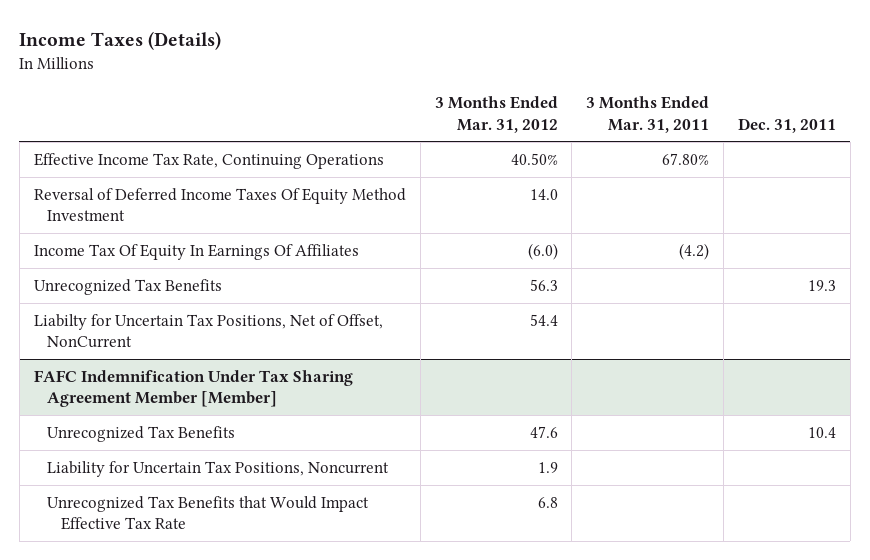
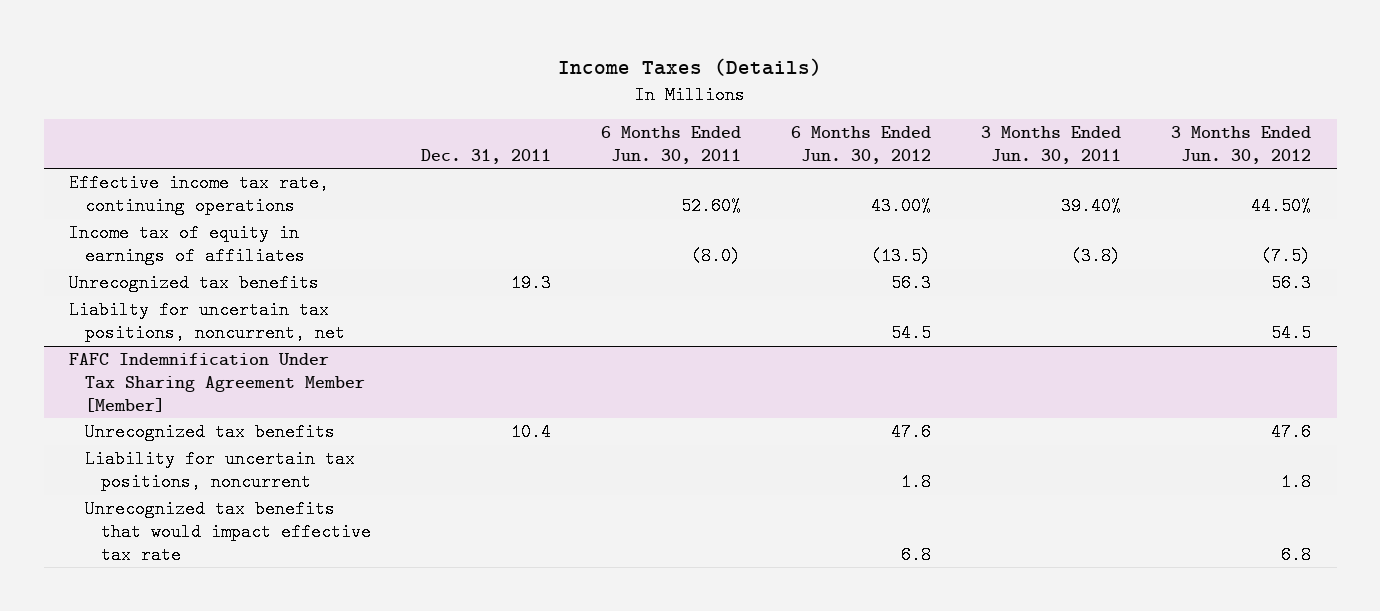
[434,96,558,133] 3 Months Ended Mar. 31, 2012 -> none
[586,96,710,133] 3 Months Ended Mar. 31, 2011 -> none
none -> [601,126,742,164] 6 Months Ended Jun. 30, 2011
none -> [791,126,932,164] 6 Months Ended Jun. 30, 2012
none -> [981,126,1122,164] 3 Months Ended Jun. 30, 2011
none -> [1171,126,1312,164] 3 Months Ended Jun. 30, 2012
[33,187,406,222] Reversal of Deferred Income Taxes Of Equity Method Investment -> none
[33,152,384,169] Effective Income Tax Rate, Continuing Operations -> [68,174,329,215] Effective income tax rate, continuing operations
[33,243,359,260] Income Tax Of Equity In Earnings Of Affiliates -> [68,224,305,265] Income tax of equity in earnings of affiliates
[33,278,222,295] Unrecognized Tax Benefits -> [68,274,319,293] Unrecognized tax benefits
[33,313,383,349] Liabilty for Uncertain Tax Positions, Net of Offset, NonCurrent -> [68,301,345,342] Liabilty for uncertain tax positions, noncurrent, net
[47,425,236,442] Unrecognized Tax Benefits -> [84,423,335,442] Unrecognized tax benefits
[47,460,390,477] Liability for Uncertain Tax Positions, Noncurrent -> [84,450,355,491] Liability for uncertain tax positions, noncurrent
[47,495,370,531] Unrecognized Tax Benefits that Would Impact Effective Tax Rate -> [84,500,371,564] Unrecognized tax benefits that would impact effective tax rate

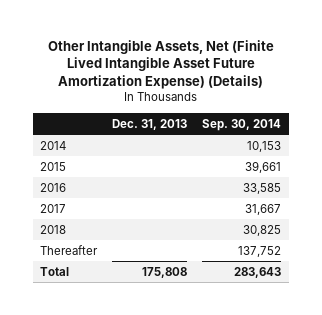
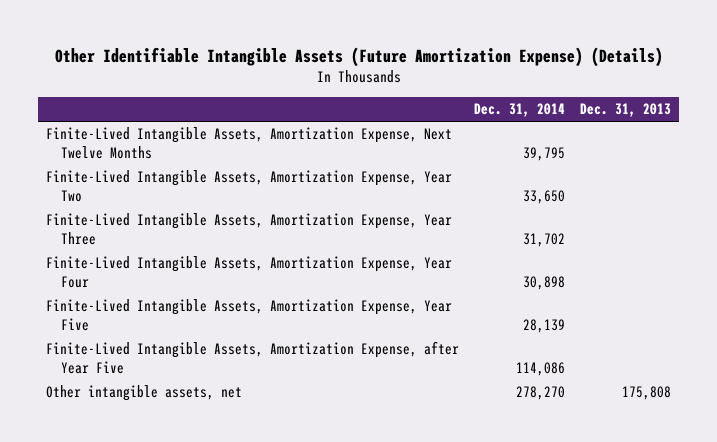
[47,39,274,89] Other Intangible Assets, Net (Finite Lived Intangible Asset Future Amortization Expense) (Details) -> [54,46,663,67] Other Identifiable Intangible Assets (Future Amortization Expense) (Details)
[202,118,282,131] Sep. 30, 2014 -> none
none -> [474,103,566,118] Dec. 31, 2014
[40,140,67,150] 2014 -> [45,127,452,160] Finite-Lived Intangible Assets, Amortization Expense, Next Twelve Months
[40,161,67,171] 2015 -> [45,170,452,203] Finite-Lived Intangible Assets, Amortization Expense, Year Two
[40,182,67,192] 2016 -> [45,213,452,246] Finite-Lived Intangible Assets, Amortization Expense, Year Three
[40,203,67,213] 2017 -> [45,256,452,289] Finite-Lived Intangible Assets, Amortization Expense, Year Four
[40,224,67,234] 2018 -> [45,299,452,332] Finite-Lived Intangible Assets, Amortization Expense, Year Five
[40,244,99,255] Thereafter -> [45,341,459,375] Finite-Lived Intangible Assets, Amortization Expense, after Year Five
[40,266,70,276] Total -> [45,385,242,402] Other intangible assets, net

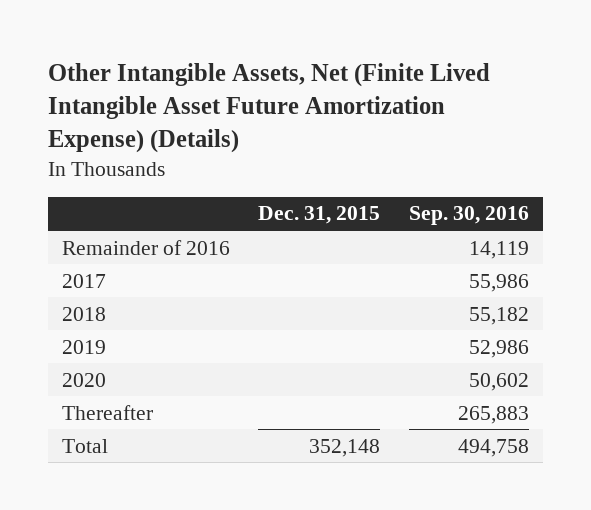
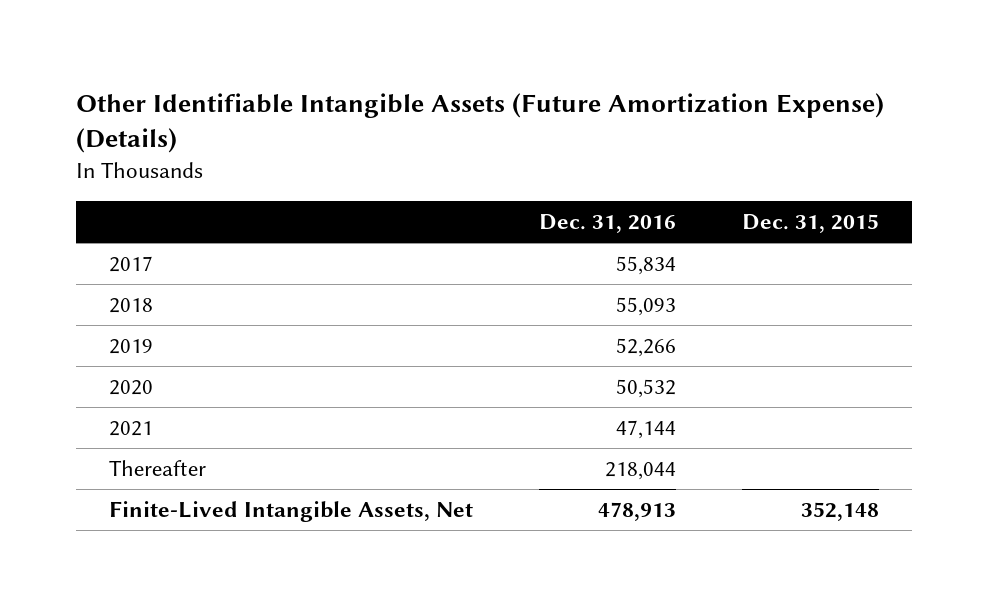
[47,62,490,153] Other Intangible Assets, Net (Finite Lived Intangible Asset Future Amortization Expense) (Details) -> [75,92,884,154] Other Identifiable Intangible Assets (Future Amortization Expense) (Details)
[409,206,530,226] Sep. 30, 2016 -> none
none -> [539,214,677,234] Dec. 31, 2016
[61,239,230,255] Remainder of 2016 -> none
none -> [108,421,153,437] 2021
[61,438,108,453] Total -> [108,501,473,523] Finite-Lived Intangible Assets, Net

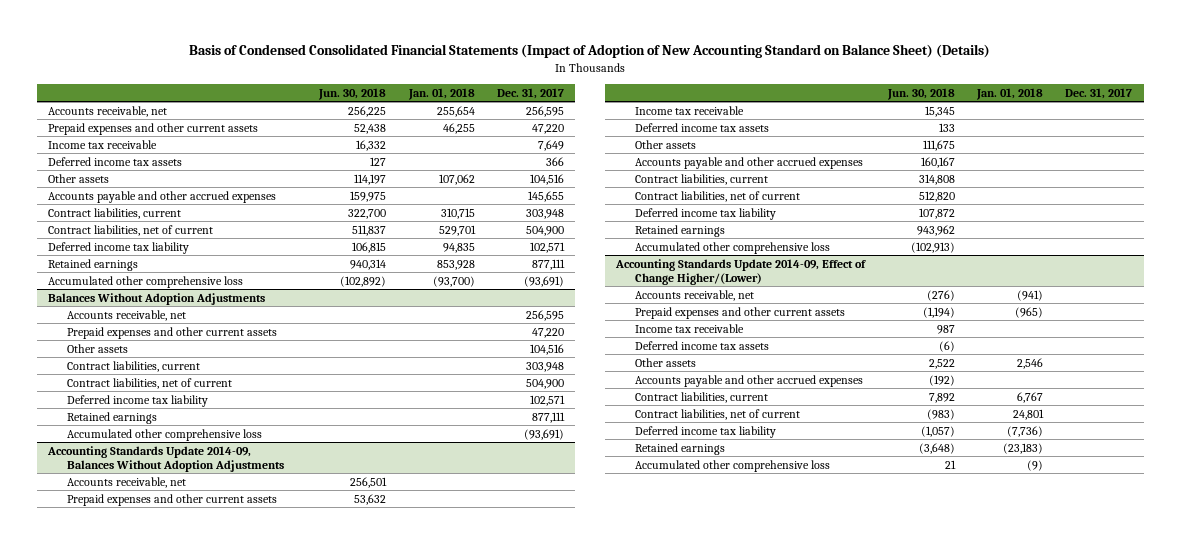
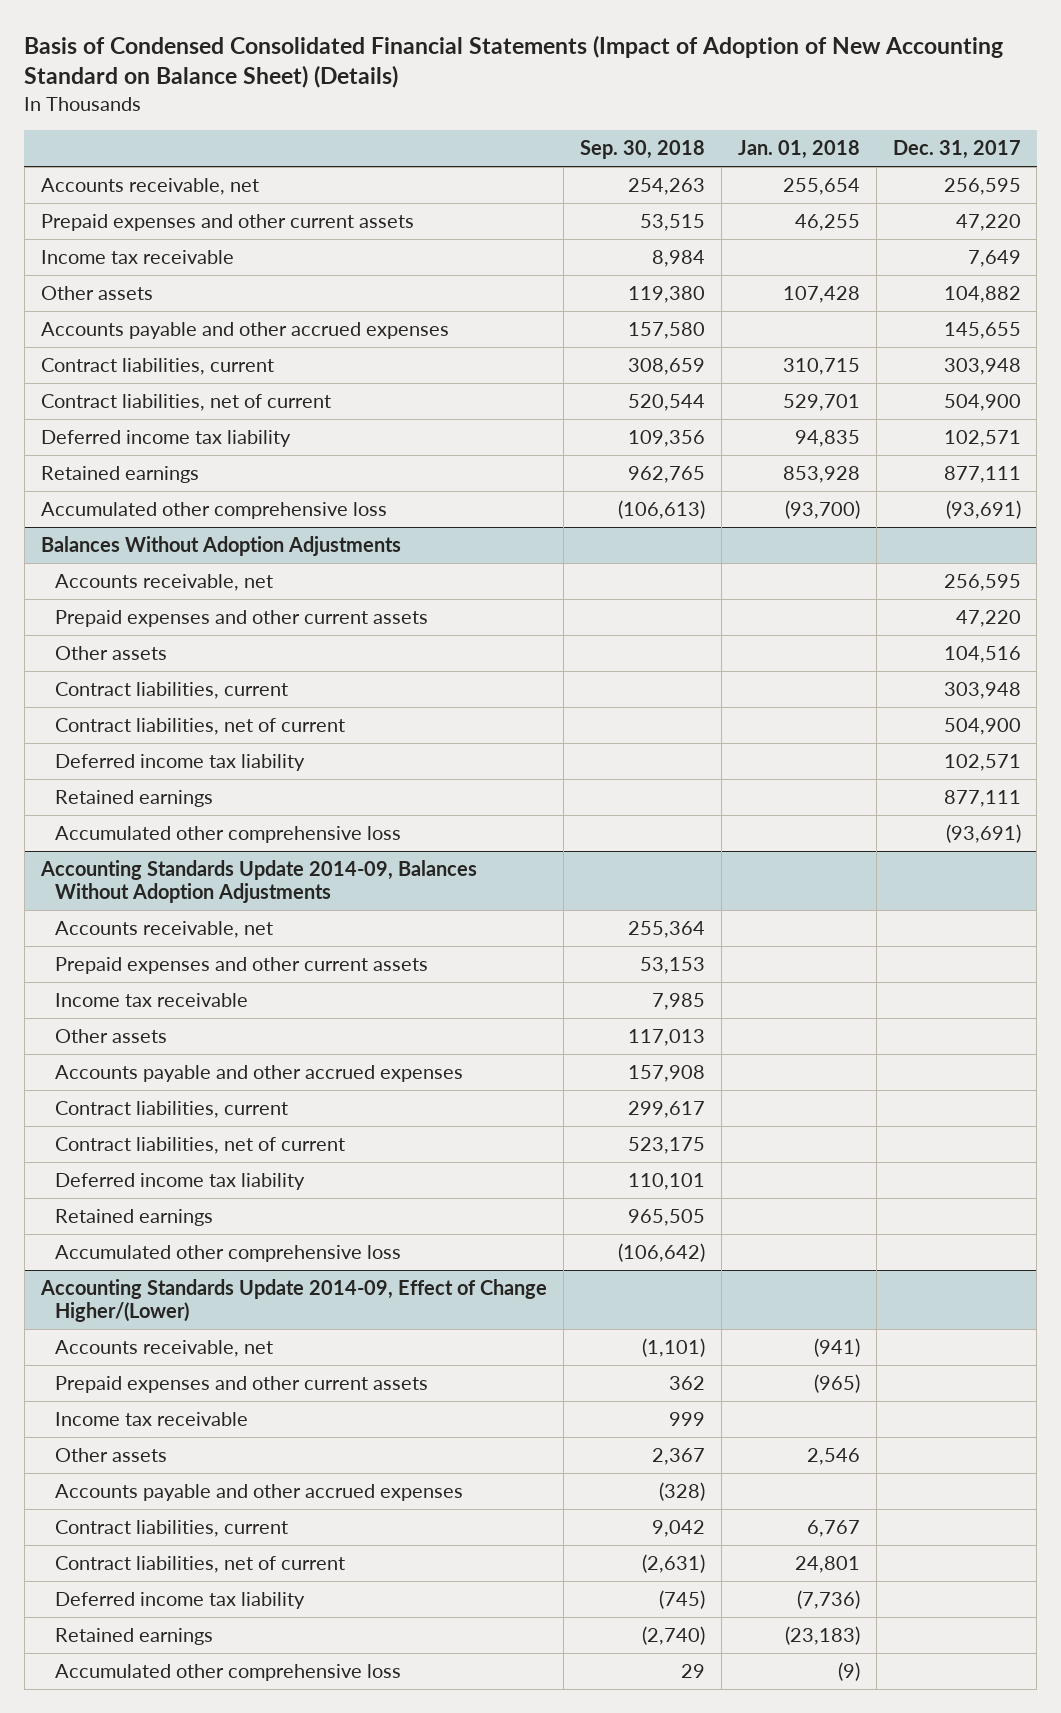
[318,87,387,100] Jun. 30, 2018 -> none
none -> [579,140,705,160] Sep. 30, 2018
[47,156,182,166] Deferred income tax assets -> none
[438,173,475,185] 107,062 -> [782,286,860,304] 107,428
[529,173,564,185] 104,516 -> [943,286,1021,304] 104,882
[635,122,770,132] Deferred income tax assets -> none
[635,340,770,350] Deferred income tax assets -> none

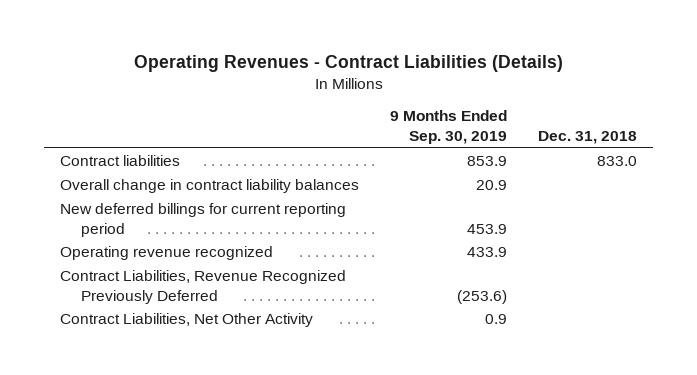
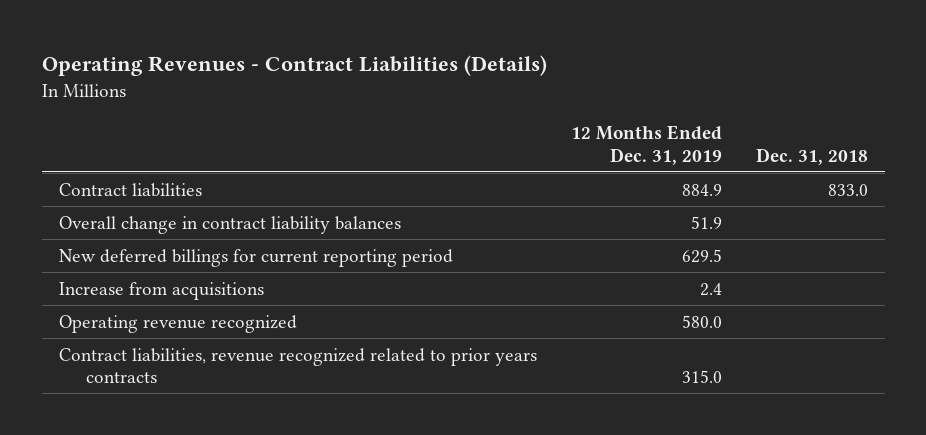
[390,110,508,145] 9 Months Ended Sep. 30, 2019 -> none
none -> [570,125,722,165] 12 Months Ended Dec. 31, 2019
none -> [58,281,264,300] Increase from acquisitions
[59,313,313,328] Contract Liabilities, Net Other Activity -> none
[59,270,346,304] Contract Liabilities, Revenue Recognized Previously Deferred -> [58,347,537,384] Contract liabilities, revenue recognized related to prior years contracts

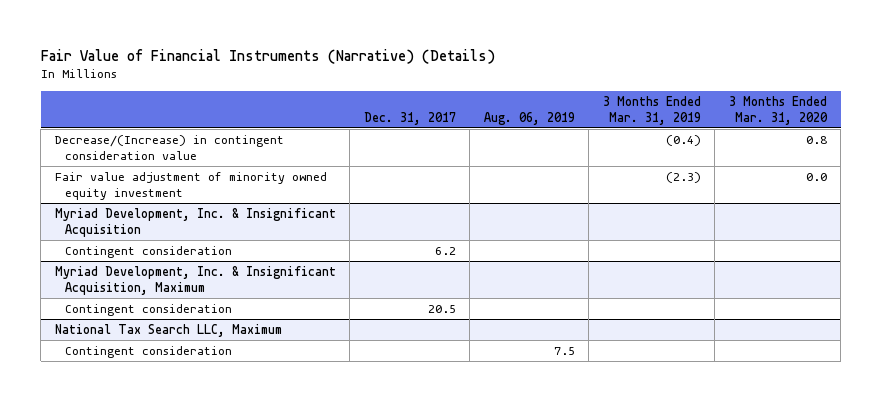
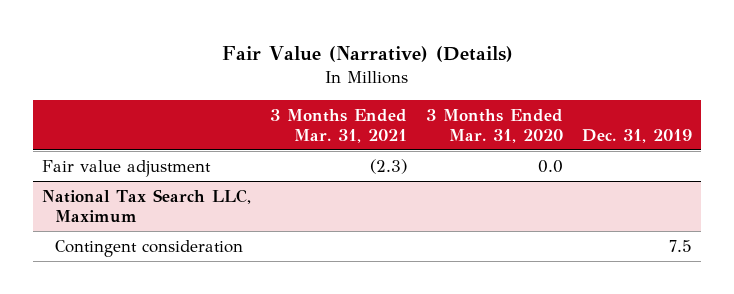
[40,48,495,64] Fair Value of Financial Instruments (Narrative) (Details) -> [222,45,514,62] Fair Value (Narrative) (Details)
[363,111,456,125] Dec. 31, 2017 -> none
[483,111,575,125] Aug. 06, 2019 -> none
[602,95,701,125] 3 Months Ended Mar. 31, 2019 -> none
none -> [270,108,408,143] 3 Months Ended Mar. 31, 2021
none -> [581,128,692,143] Dec. 31, 2019
[54,134,284,160] Decrease/(Increase) in contingent consideration value -> none
[54,207,336,237] Myriad Development, Inc. & Insignificant Acquisition -> none
[65,245,233,258] Contingent consideration -> none
[54,265,336,295] Myriad Development, Inc. & Insignificant Acquisition, Maximum -> none
[65,303,233,316] Contingent consideration -> none
[54,171,327,200] Fair value adjustment of minority owned equity investment -> [42,159,212,177] Fair value adjustment

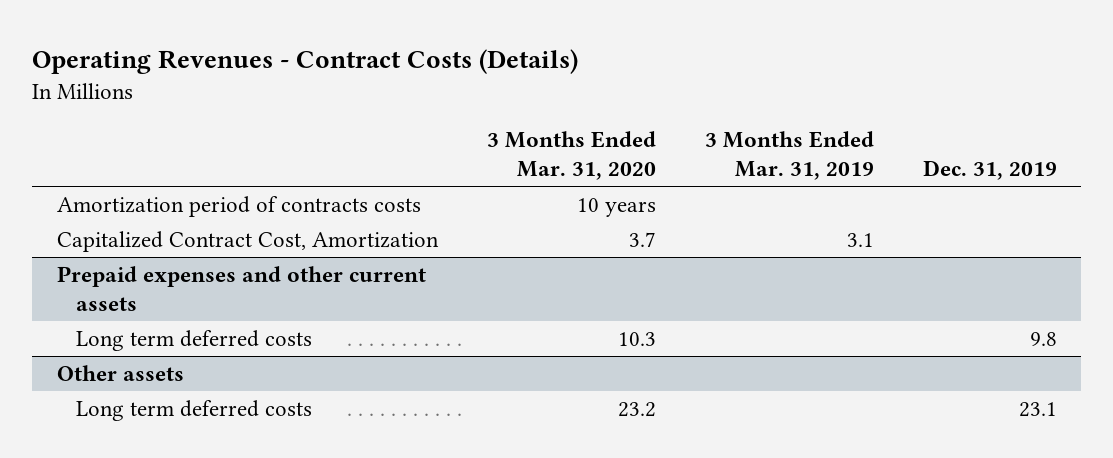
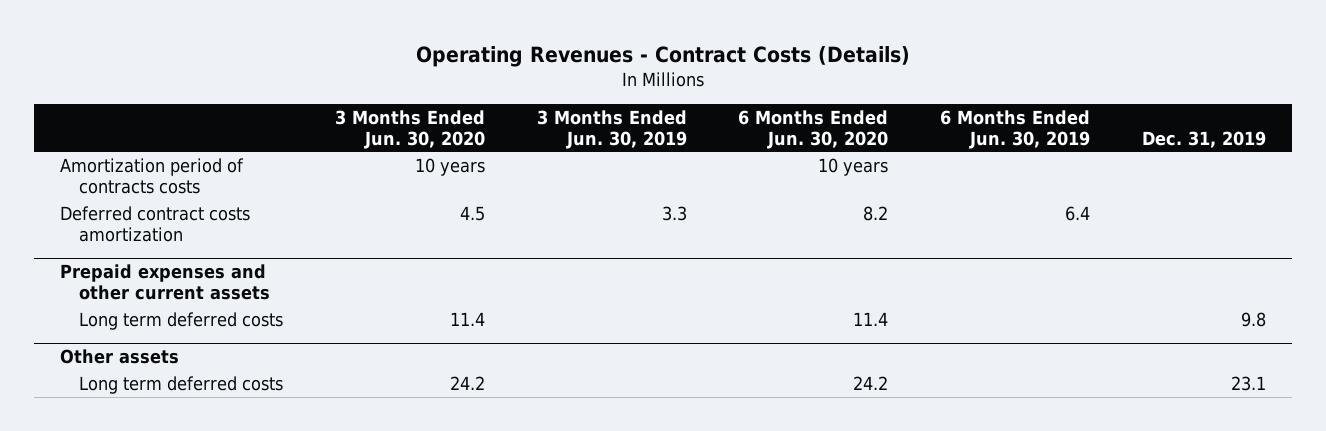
[486,130,656,180] 3 Months Ended Mar. 31, 2020 -> none
[704,130,874,180] 3 Months Ended Mar. 31, 2019 -> none
none -> [335,109,486,149] 3 Months Ended Jun. 30, 2020
none -> [536,109,687,149] 3 Months Ended Jun. 30, 2019
none -> [738,109,889,149] 6 Months Ended Jun. 30, 2020
none -> [940,109,1091,149] 6 Months Ended Jun. 30, 2019
[56,231,439,253] Capitalized Contract Cost, Amortization -> [60,205,251,242] Deferred contract costs amortization

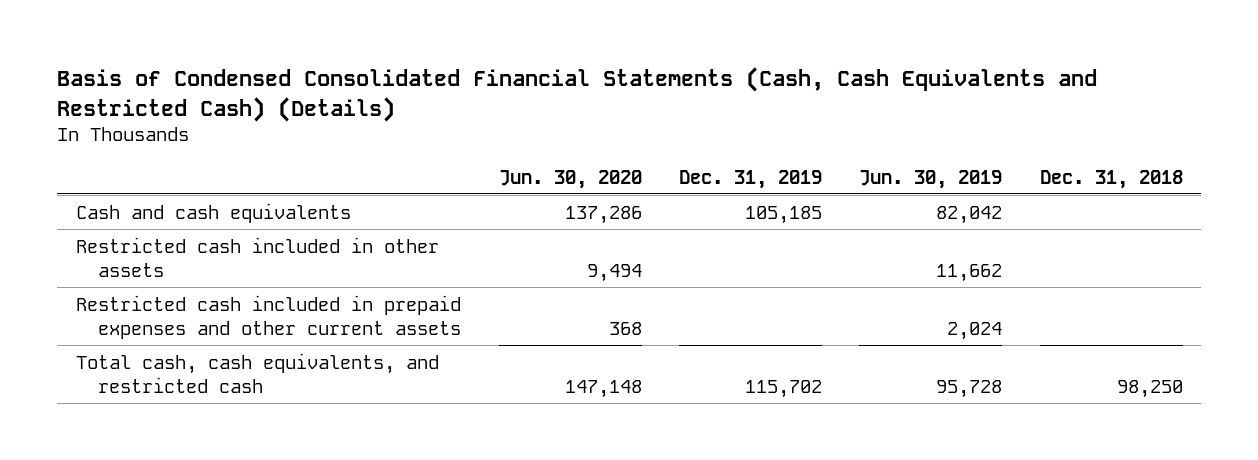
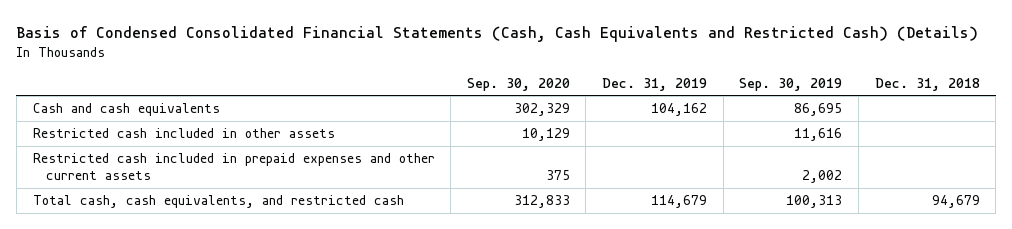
[498,169,642,189] Jun. 30, 2020 -> none
[859,169,1003,189] Jun. 30, 2019 -> none
none -> [466,77,570,91] Sep. 30, 2020
none -> [739,77,843,91] Sep. 30, 2019
[744,205,822,224] 105,185 -> [651,103,708,117] 104,162
[744,379,822,398] 115,702 -> [651,195,708,209] 114,679
[1116,379,1183,398] 98,250 -> [931,195,980,209] 94,679

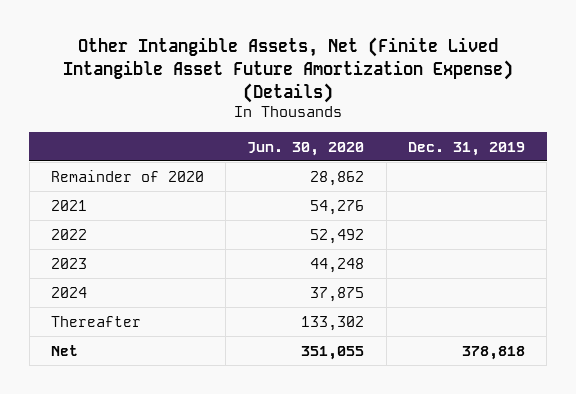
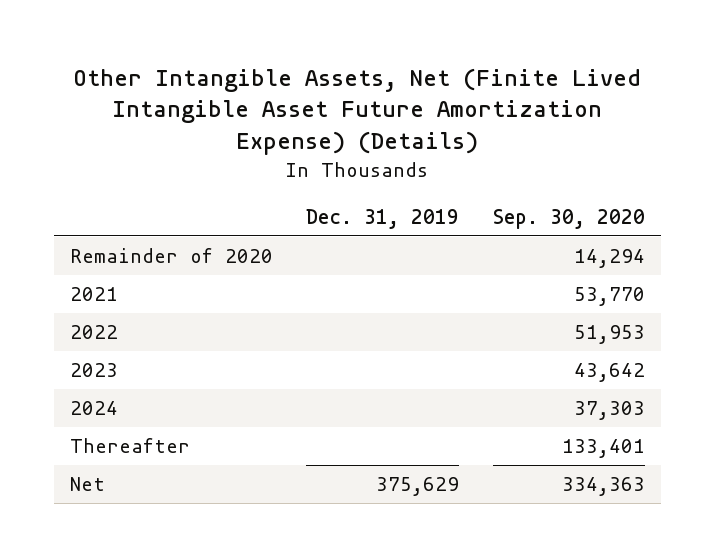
[247,141,365,156] Jun. 30, 2020 -> none
none -> [492,208,645,229] Sep. 30, 2020
[461,345,525,360] 378,818 -> [376,477,460,497] 375,629

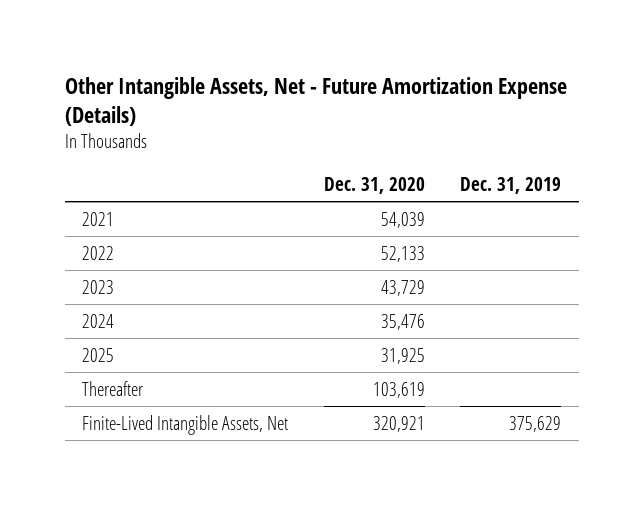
[73,67,642,156] Other Intangible Assets, Net (Finite Lived Intangible Asset Future Amortization Expense) (Details) -> [64,76,567,126] Other Intangible Assets, Net - Future Amortization Expense (Details)
[492,208,645,229] Sep. 30, 2020 -> none
none -> [323,176,425,194] Dec. 31, 2020
[70,248,274,264] Remainder of 2020 -> none
none -> [82,347,115,362] 2025
[70,477,106,492] Net -> [82,414,289,435] Finite-Lived Intangible Assets, Net

